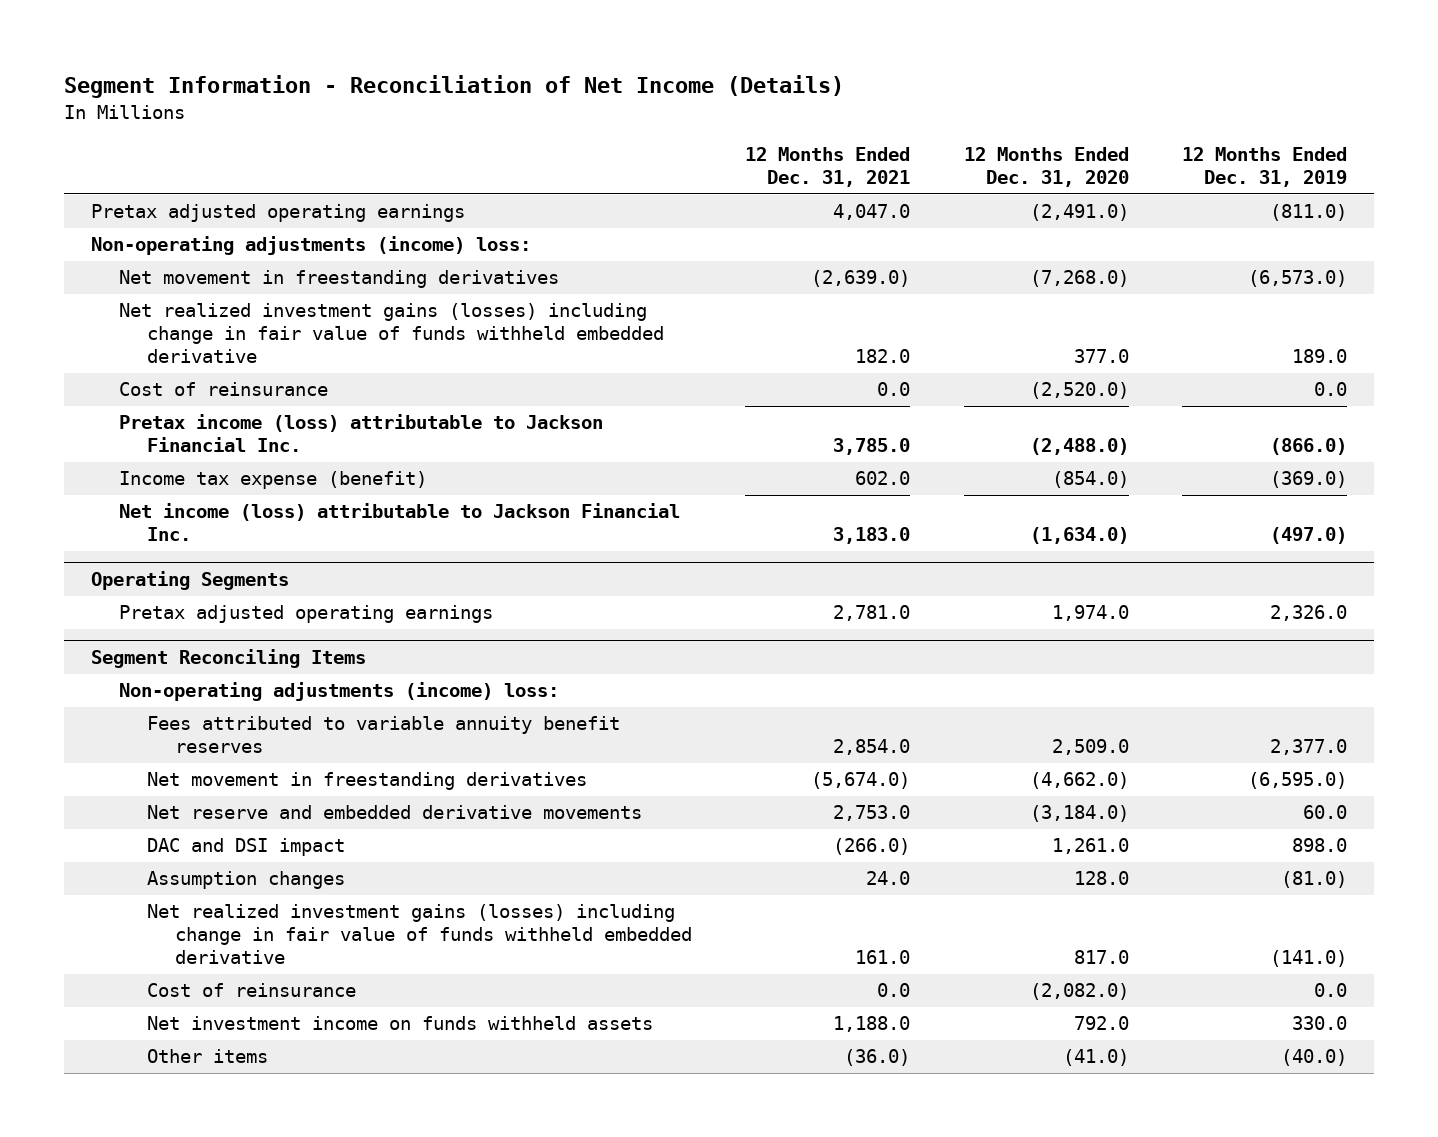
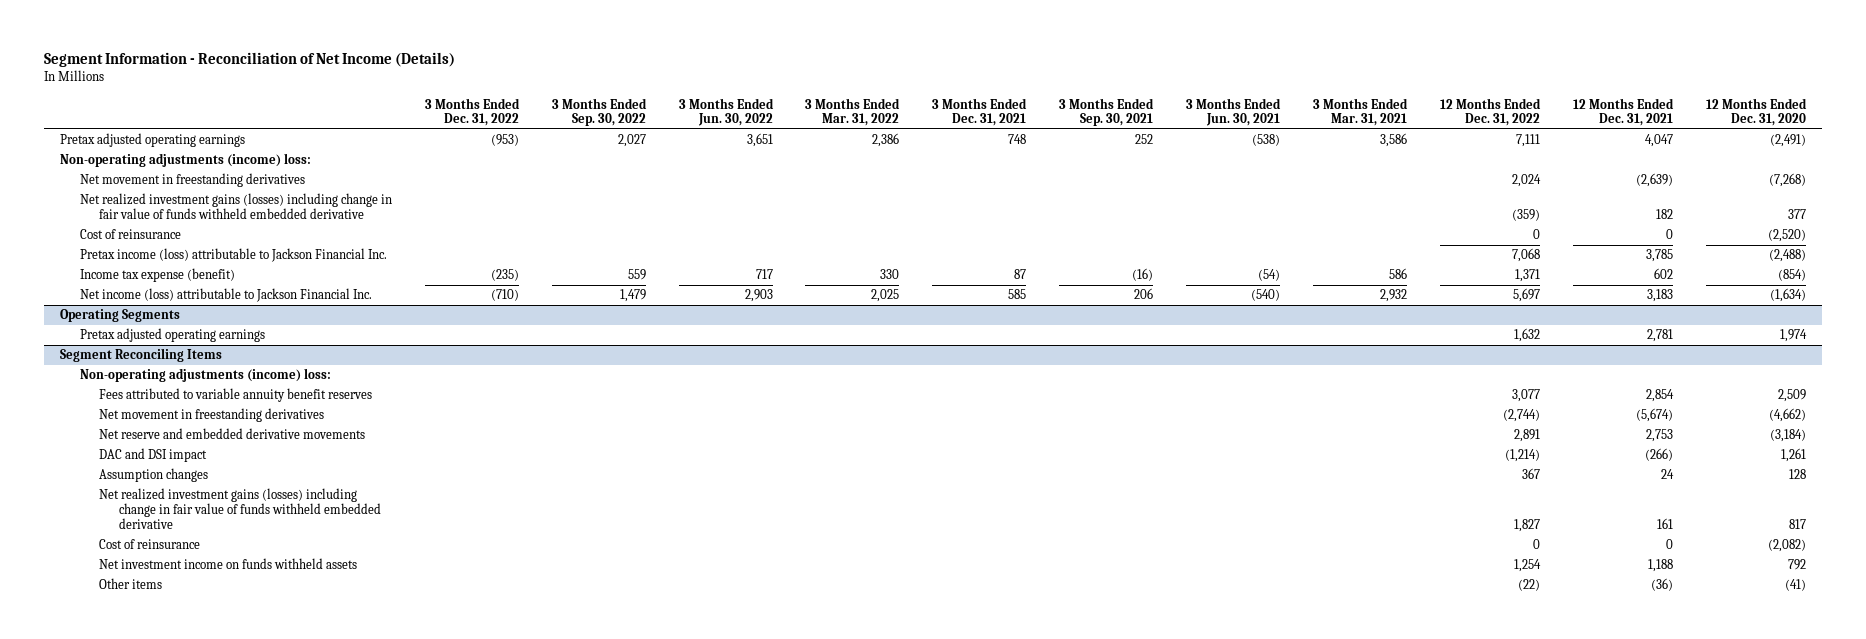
[1181,147,1347,188] 12 Months Ended Dec. 31, 2019 -> none
none -> [424,97,520,127] 3 Months Ended Dec. 31, 2022
none -> [551,97,647,127] 3 Months Ended Sep. 30, 2022
none -> [678,97,774,127] 3 Months Ended Jun. 30, 2022
none -> [805,97,901,127] 3 Months Ended Mar. 31, 2022
none -> [932,97,1028,127] 3 Months Ended Dec. 31, 2021
none -> [1059,97,1155,127] 3 Months Ended Sep. 30, 2021
none -> [1186,97,1282,127] 3 Months Ended Jun. 30, 2021
none -> [1313,97,1409,127] 3 Months Ended Mar. 31, 2021
none -> [1439,97,1541,127] 12 Months Ended Dec. 31, 2022
[833,204,911,221] 4,047.0 -> [1644,134,1673,148] 4,047
[1029,204,1129,222] (2,491.0) -> [1769,134,1806,148] (2,491)
[811,270,911,288] (2,639.0) -> [1635,173,1673,188] (2,639)
[1029,270,1129,288] (7,268.0) -> [1768,173,1806,188] (7,268)
[855,349,911,364] 182.0 -> [1655,209,1673,220] 182
[1073,349,1129,364] 377.0 -> [1787,209,1806,220] 377
[877,382,911,397] 0.0 -> [1665,229,1673,240] 0
[1029,382,1129,400] (2,520.0) -> [1767,229,1806,243] (2,520)
[833,438,911,456] 3,785.0 -> [1645,249,1673,263] 3,785
[1029,438,1129,456] (2,488.0) -> [1768,249,1806,263] (2,488)
[855,471,911,486] 602.0 -> [1653,268,1673,280] 602
[1051,471,1129,489] (854.0) -> [1777,269,1806,282] (854)
[833,527,911,545] 3,183.0 -> [1646,289,1673,303] 3,183
[1029,527,1129,545] (1,634.0) -> [1769,288,1806,303] (1,634)
[833,605,911,622] 2,781.0 -> [1646,329,1673,343] 2,781
[1051,605,1129,622] 1,974.0 -> [1779,329,1807,343] 1,974
[833,739,911,756] 2,854.0 -> [1645,389,1674,403] 2,854
[1051,739,1129,756] 2,509.0 -> [1777,389,1806,403] 2,509
[811,772,911,790] (5,674.0) -> [1635,408,1673,423] (5,674)
[1029,772,1129,790] (4,662.0) -> [1768,408,1806,423] (4,662)
[833,805,911,822] 2,753.0 -> [1645,429,1673,443] 2,753
[1029,805,1129,823] (3,184.0) -> [1769,429,1806,443] (3,184)
[833,838,911,856] (266.0) -> [1644,448,1673,462] (266)
[1051,838,1129,855] 1,261.0 -> [1780,448,1806,463] 1,261
[866,871,911,886] 24.0 -> [1660,469,1674,480] 24
[1073,871,1129,886] 128.0 -> [1788,469,1806,480] 128
[855,950,911,965] 161.0 -> [1656,518,1673,530] 161
[1073,950,1129,965] 817.0 -> [1788,519,1806,530] 817
[877,983,911,998] 0.0 -> [1665,539,1673,550] 0
[1029,983,1129,1001] (2,082.0) -> [1767,539,1806,553] (2,082)
[833,1016,911,1033] 1,188.0 -> [1647,559,1673,573] 1,188
[1073,1016,1129,1031] 792.0 -> [1787,559,1806,571] 792
[844,1049,911,1067] (36.0) -> [1650,578,1673,592] (36)
[1062,1049,1129,1067] (41.0) -> [1784,579,1806,592] (41)

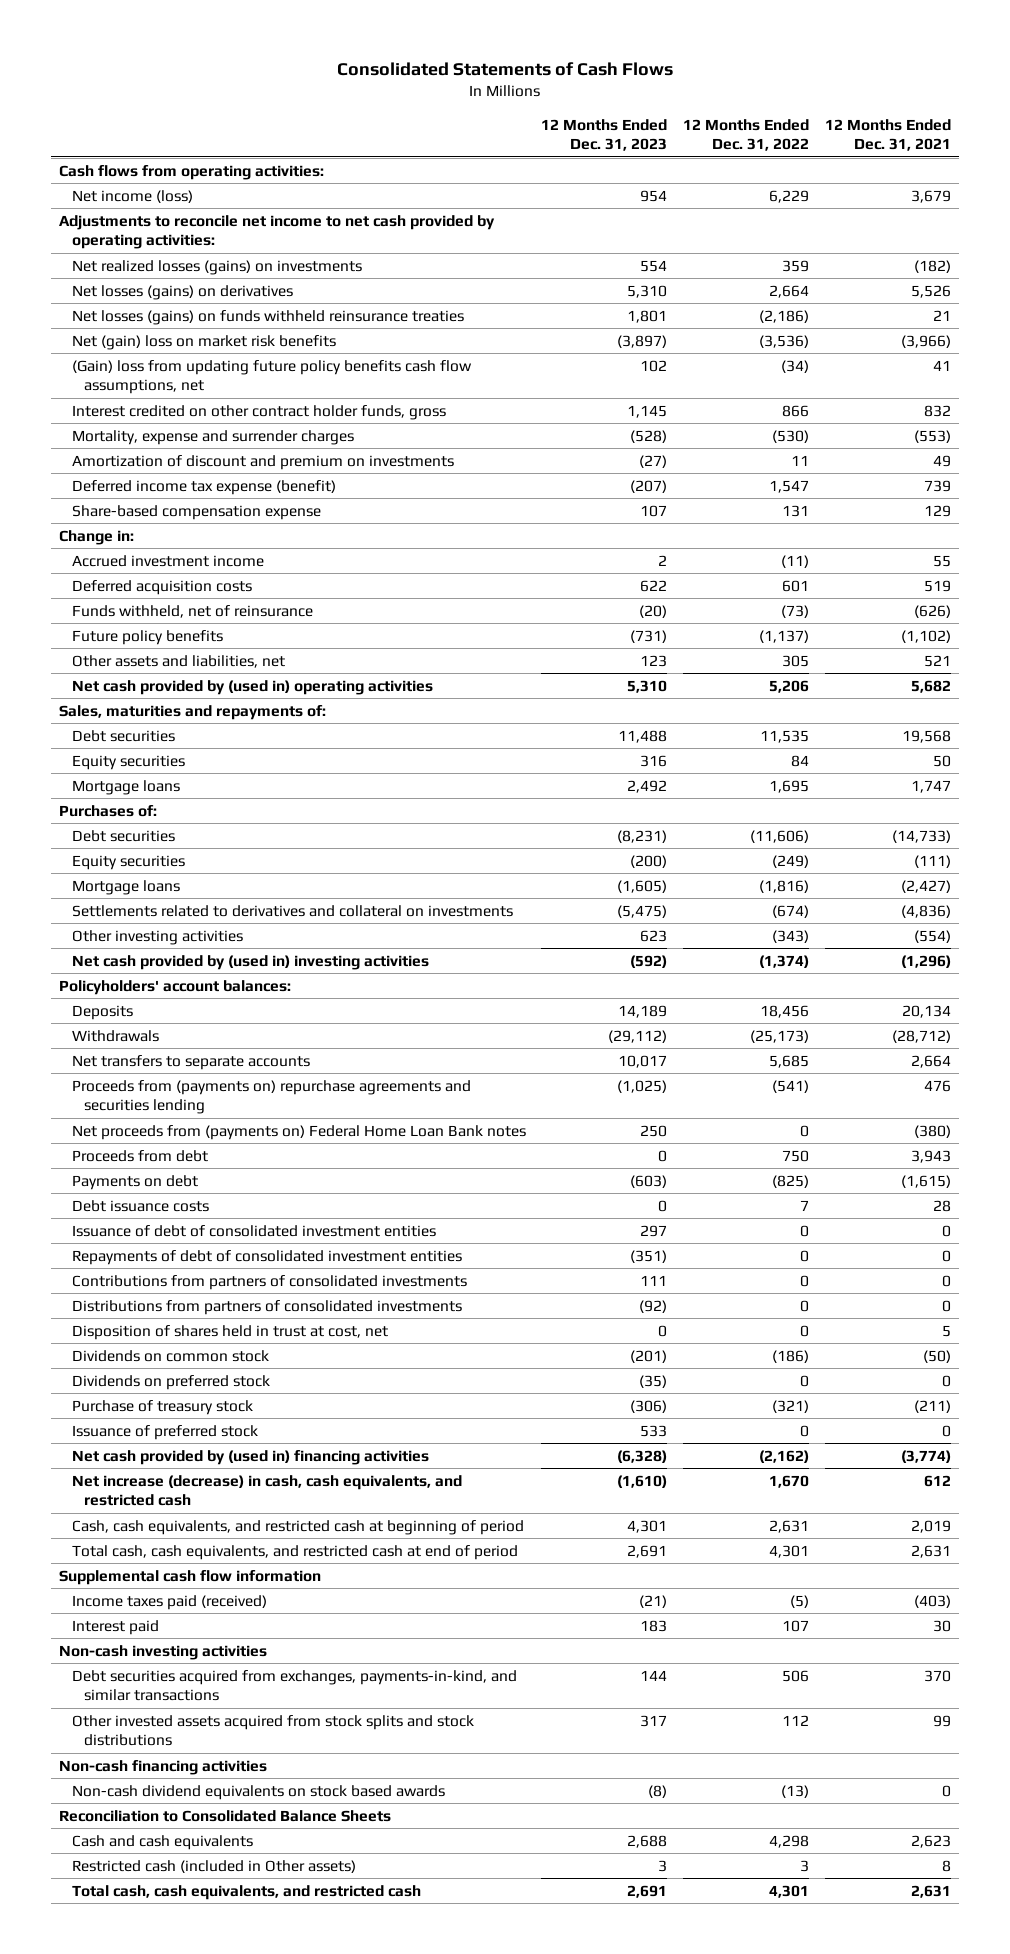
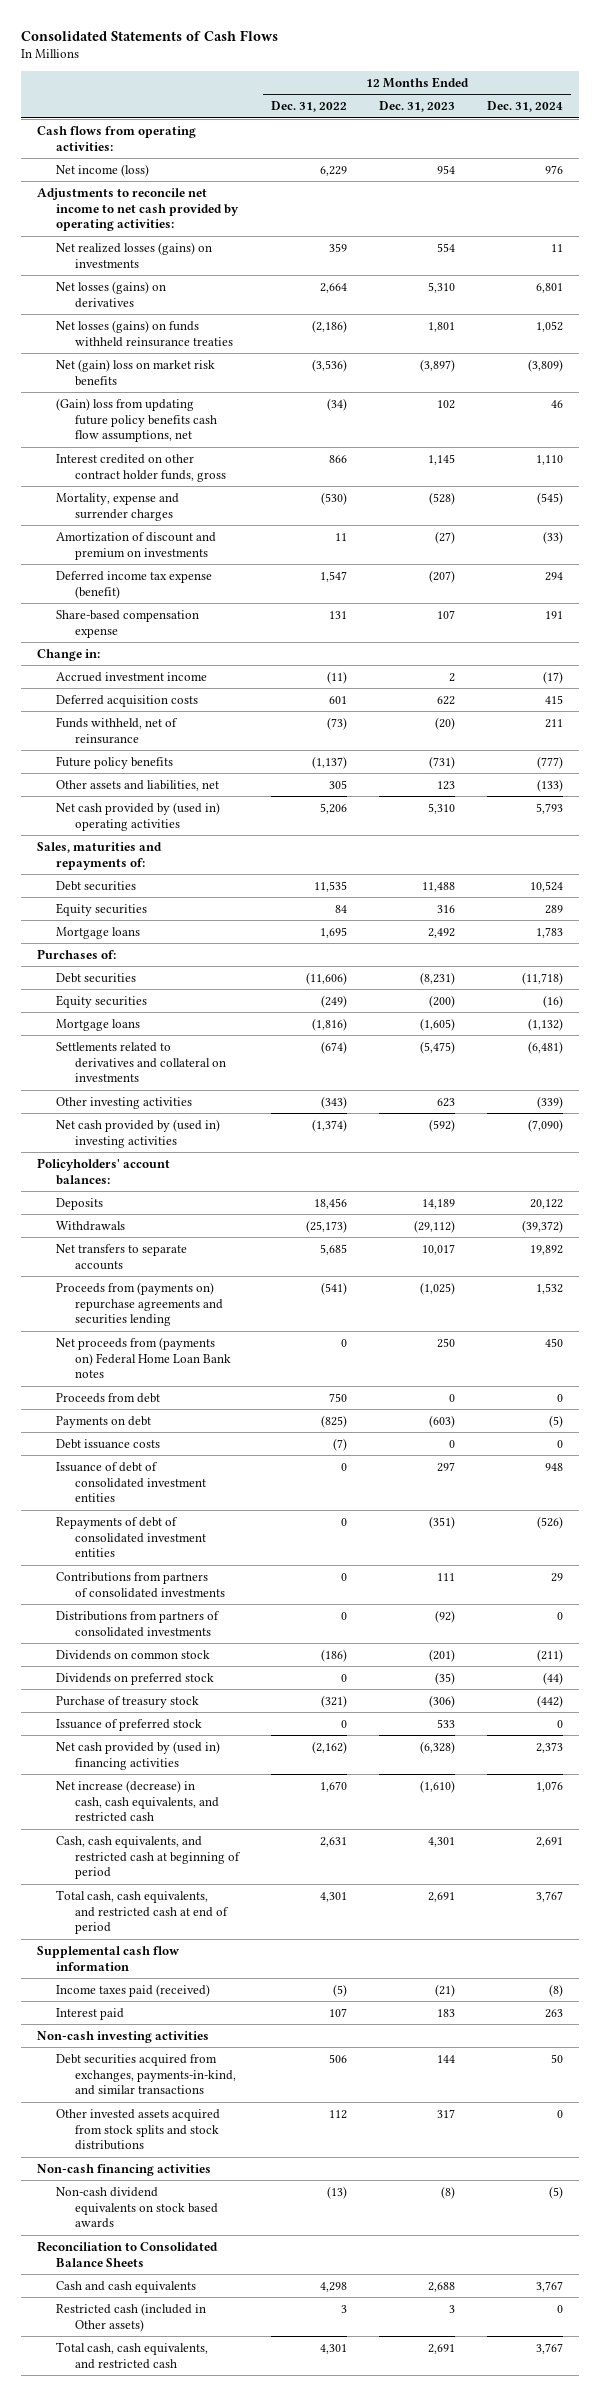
[824,118,951,152] 12 Months Ended Dec. 31, 2021 -> none
none -> [486,101,563,113] Dec. 31, 2024
[799,1199,809,1211] 7 -> [333,1437,348,1451] (7)
[71,1324,388,1340] Disposition of shares held in trust at cost, net -> none

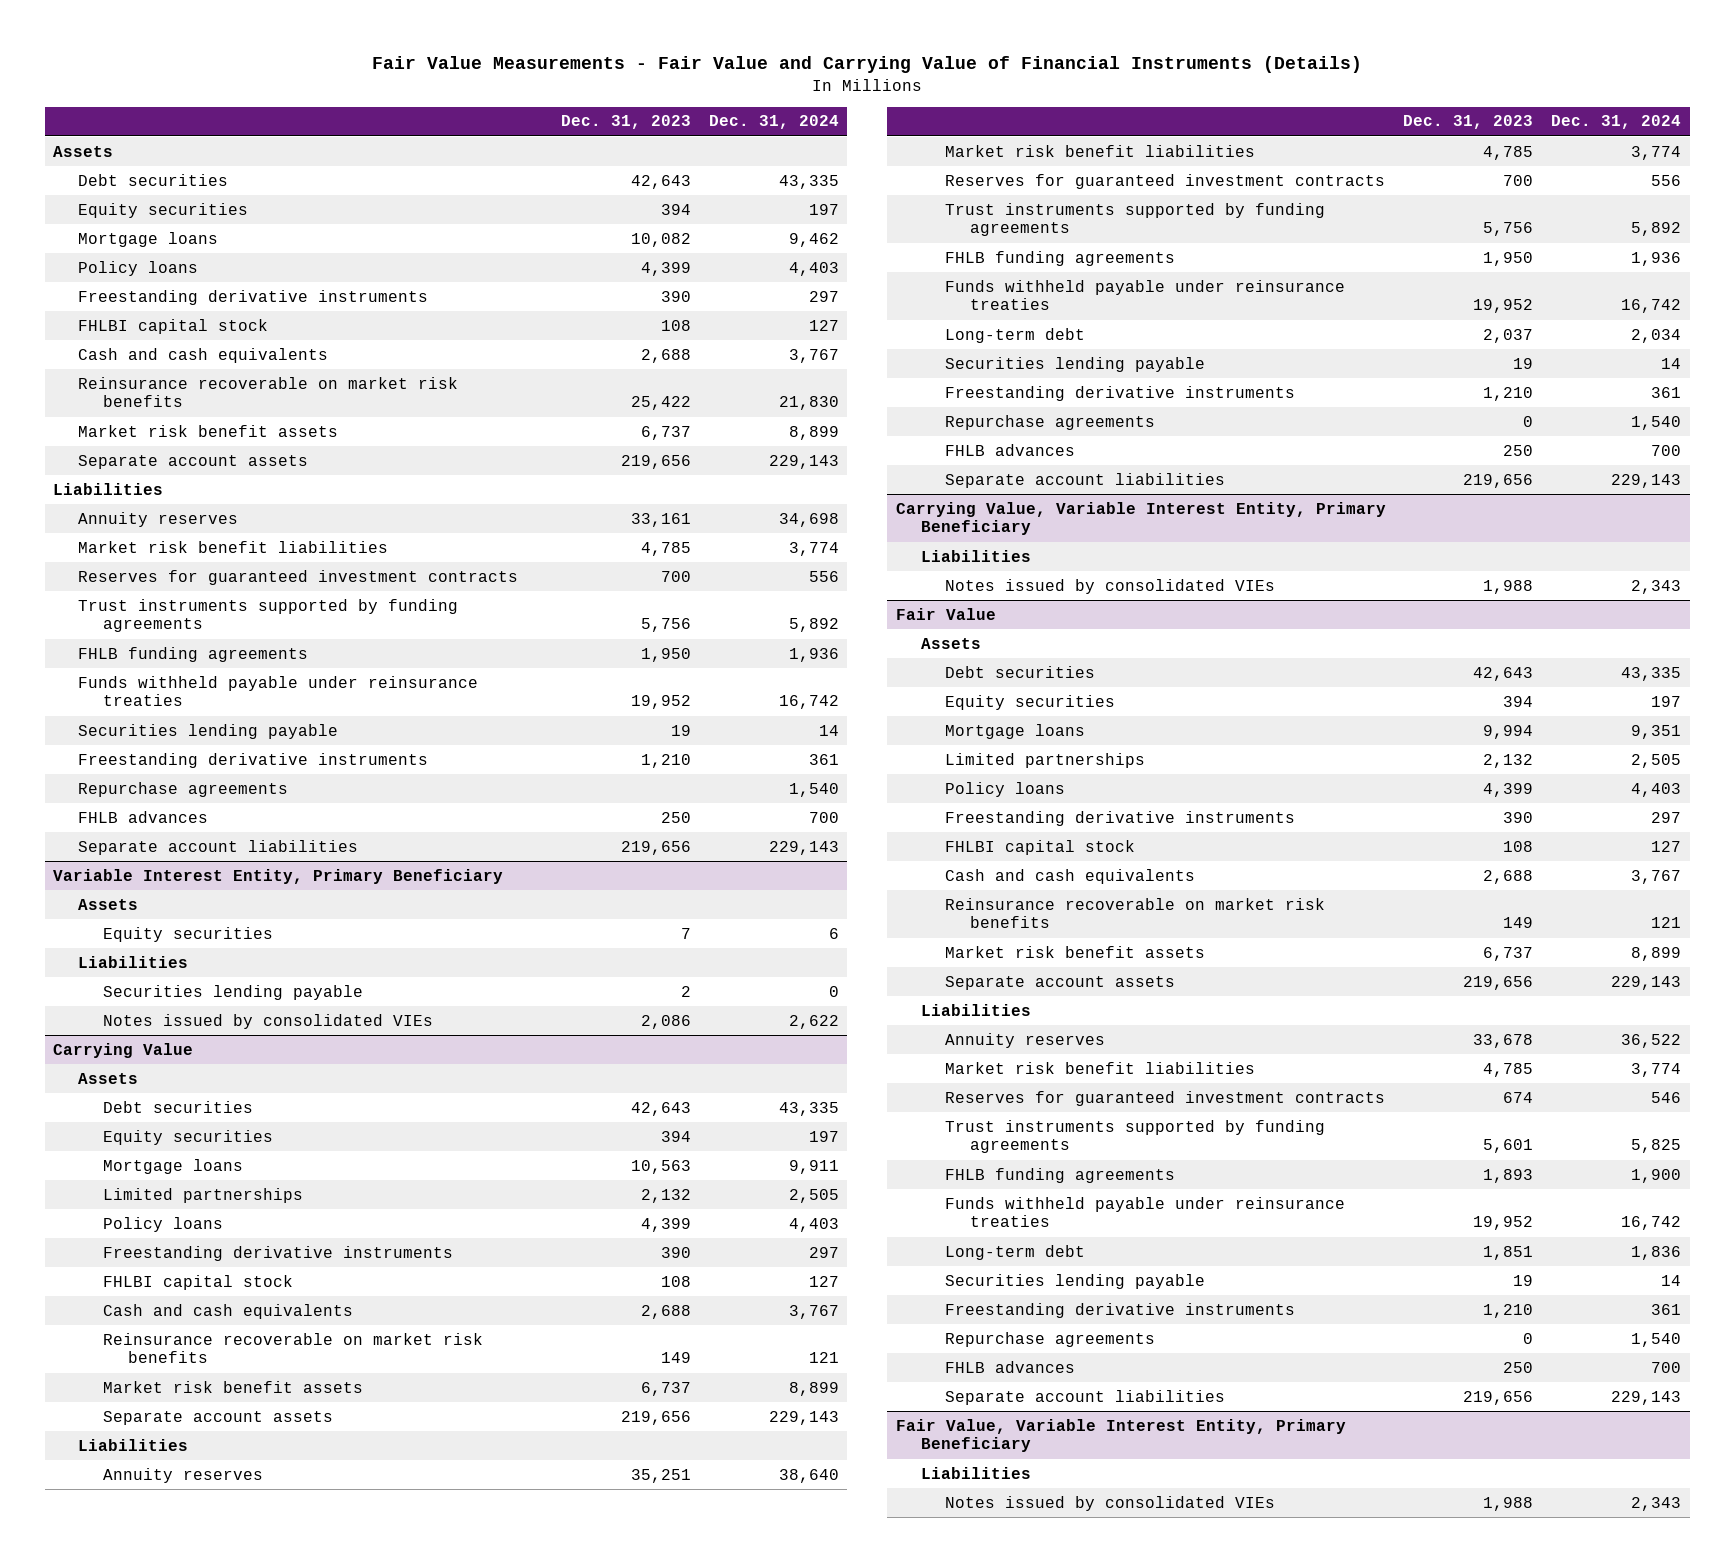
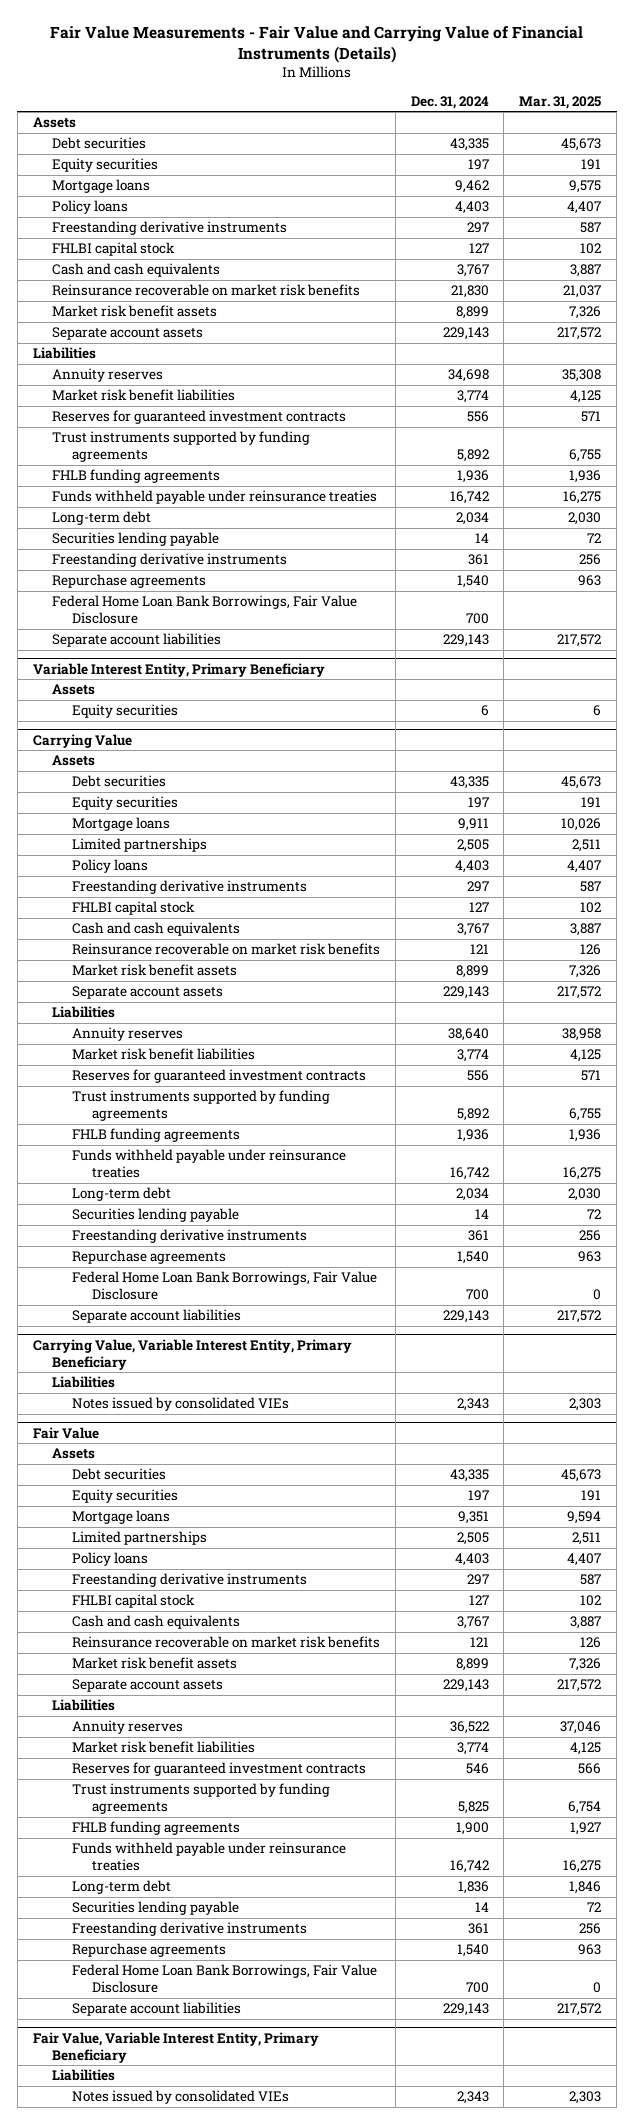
[561,115,692,130] Dec. 31, 2023 -> none
none -> [519,95,602,109] Mar. 31, 2025
none -> [52,511,152,526] Long-term debt
[78,810,209,823] FHLB advances -> [52,595,358,625] Federal Home Loan Bank Borrowings, Fair Value Disclosure
[78,955,189,968] Liabilities -> none
[102,984,363,1000] Securities lending payable -> none
[102,1013,433,1029] Notes issued by consolidated VIEs -> none
[945,443,1076,456] FHLB advances -> [72,1271,378,1301] Federal Home Loan Bank Borrowings, Fair Value Disclosure
[945,1360,1076,1373] FHLB advances -> [72,1964,378,1994] Federal Home Loan Bank Borrowings, Fair Value Disclosure

